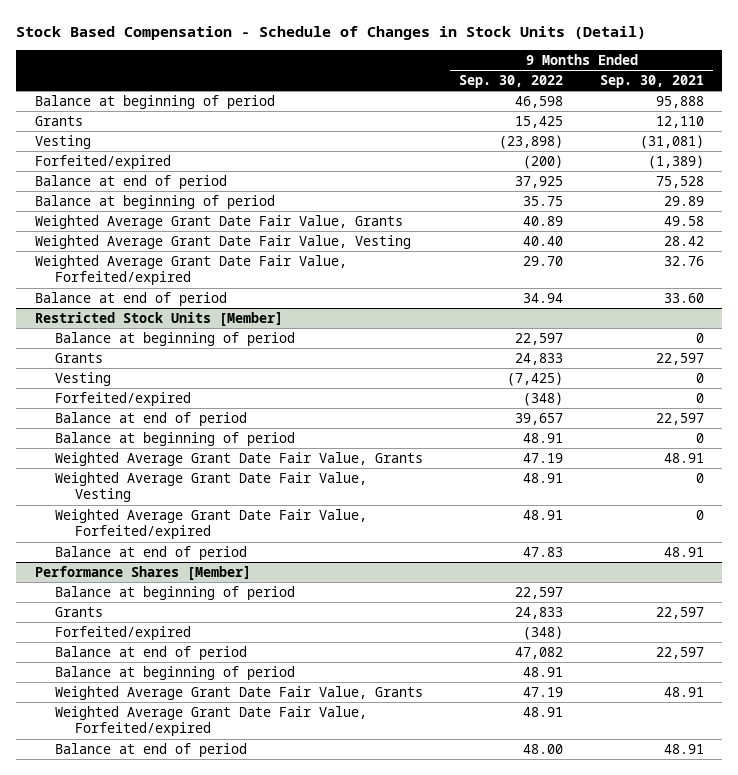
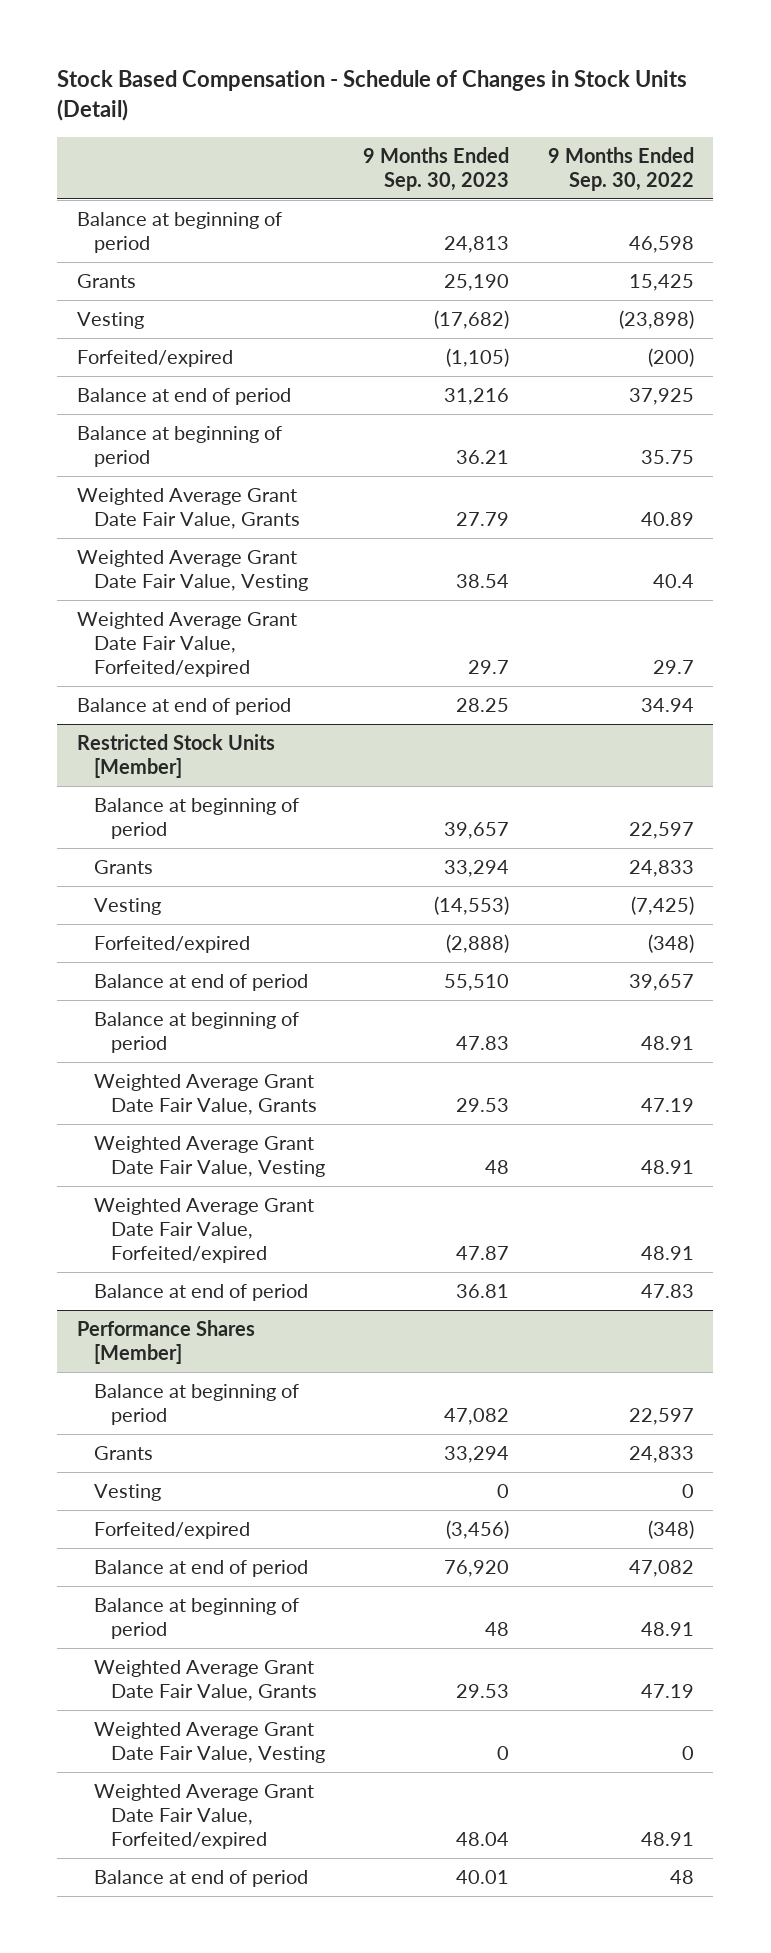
[599,74,704,88] Sep. 30, 2021 -> none
none -> [363,146,510,191] 9 Months Ended Sep. 30, 2023
[523,235,564,246] 40.40 -> [653,574,695,589] 40.4
[523,255,564,266] 29.70 -> [653,660,695,675] 29.7
none -> [93,1483,161,1501] Vesting
none -> [93,1721,325,1764] Weighted Average Grant Date Fair Value, Vesting
[523,743,564,754] 48.00 -> [670,1869,695,1884] 48

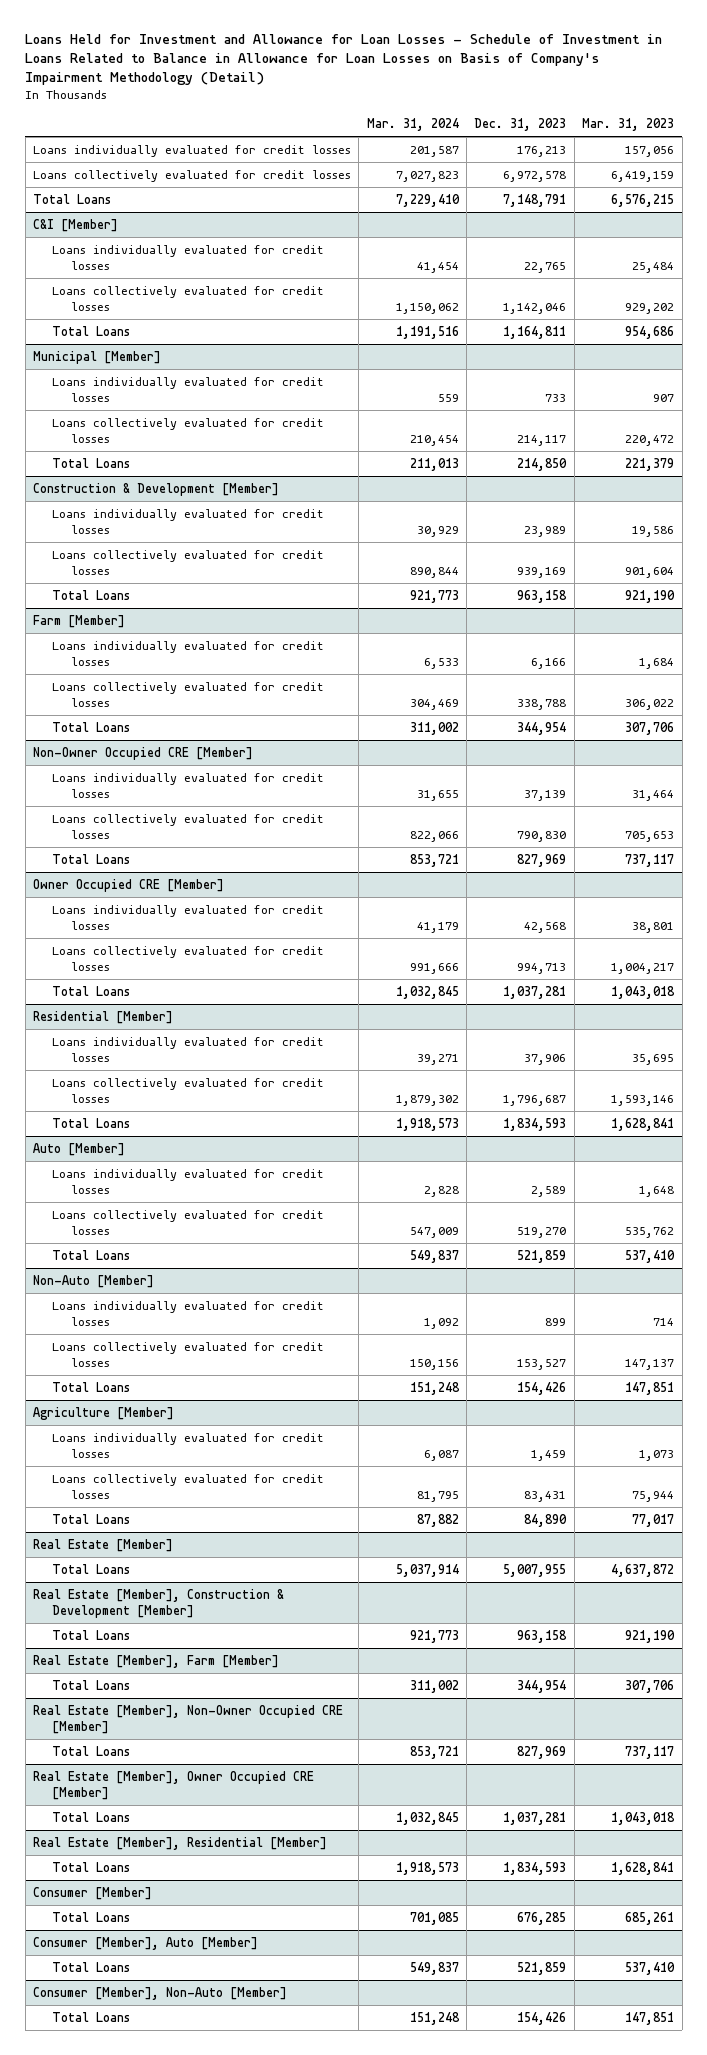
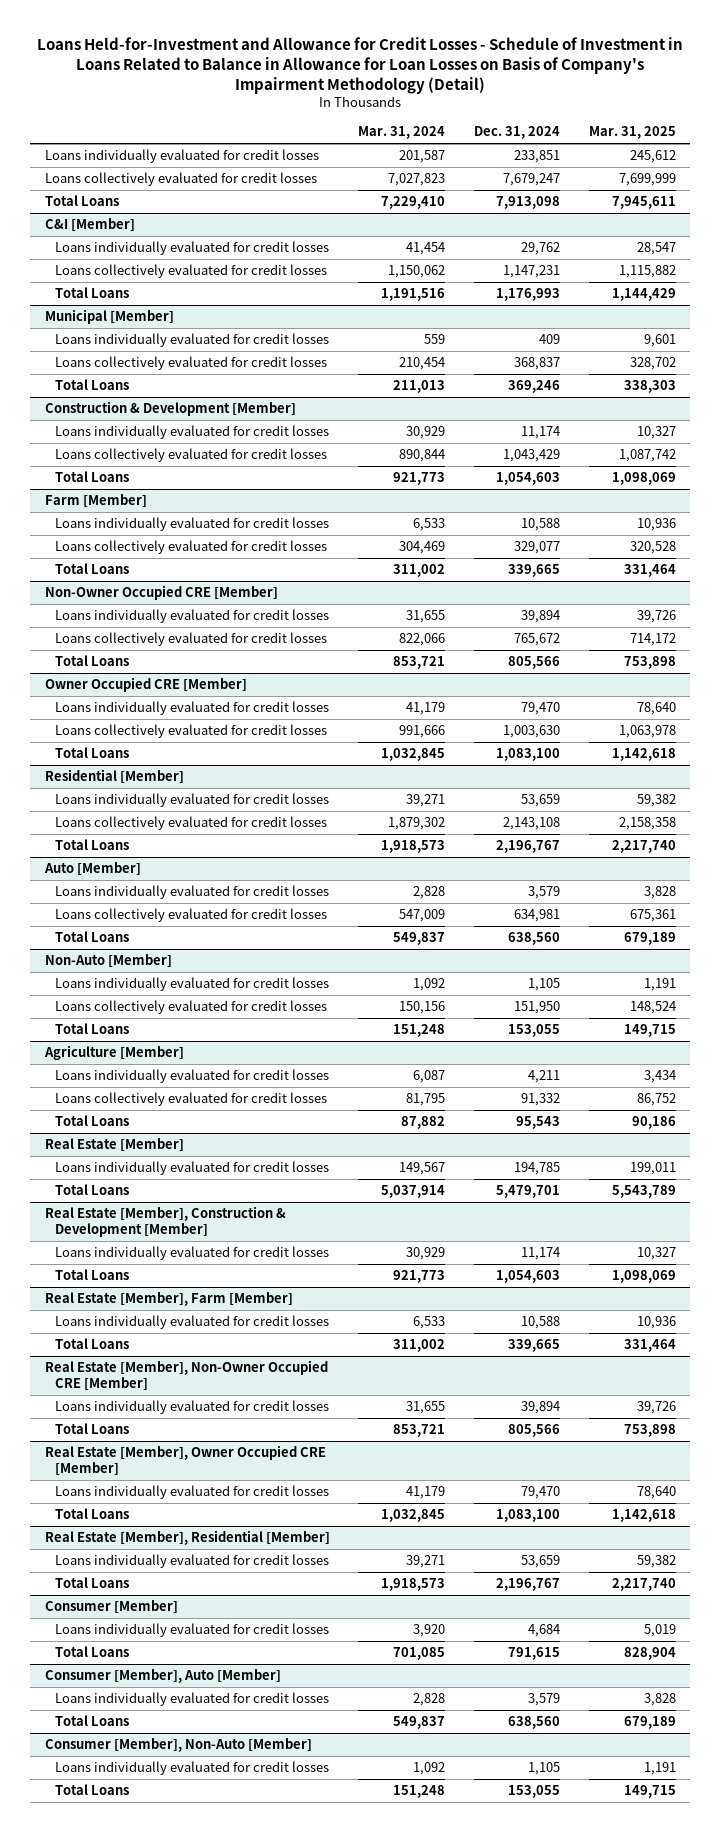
[25,34,663,86] Loans Held for Investment and Allowance for Loan Losses - Schedule of Investment in Loans Related to Balance in Allowance for Loan Losses on Basis of Company's Impairment Methodology (Detail) -> [37,37,684,95] Loans Held-for-Investment and Allowance for Credit Losses - Schedule of Investment in Loans Related to Balance in Allowance for Loan Losses on Basis of Company's Impairment Methodology (Detail)
[474,117,567,131] Dec. 31, 2023 -> none
[582,117,675,131] Mar. 31, 2023 -> none
none -> [473,126,560,140] Dec. 31, 2024
none -> [588,126,676,140] Mar. 31, 2025
none -> [54,1161,329,1176] Loans individually evaluated for credit losses
none -> [54,1246,329,1261] Loans individually evaluated for credit losses
none -> [54,1315,329,1330] Loans individually evaluated for credit losses
none -> [54,1400,329,1415] Loans individually evaluated for credit losses
none -> [54,1485,329,1500] Loans individually evaluated for credit losses
none -> [54,1554,329,1569] Loans individually evaluated for credit losses
none -> [54,1623,329,1638] Loans individually evaluated for credit losses
none -> [54,1692,329,1707] Loans individually evaluated for credit losses
none -> [54,1761,329,1776] Loans individually evaluated for credit losses

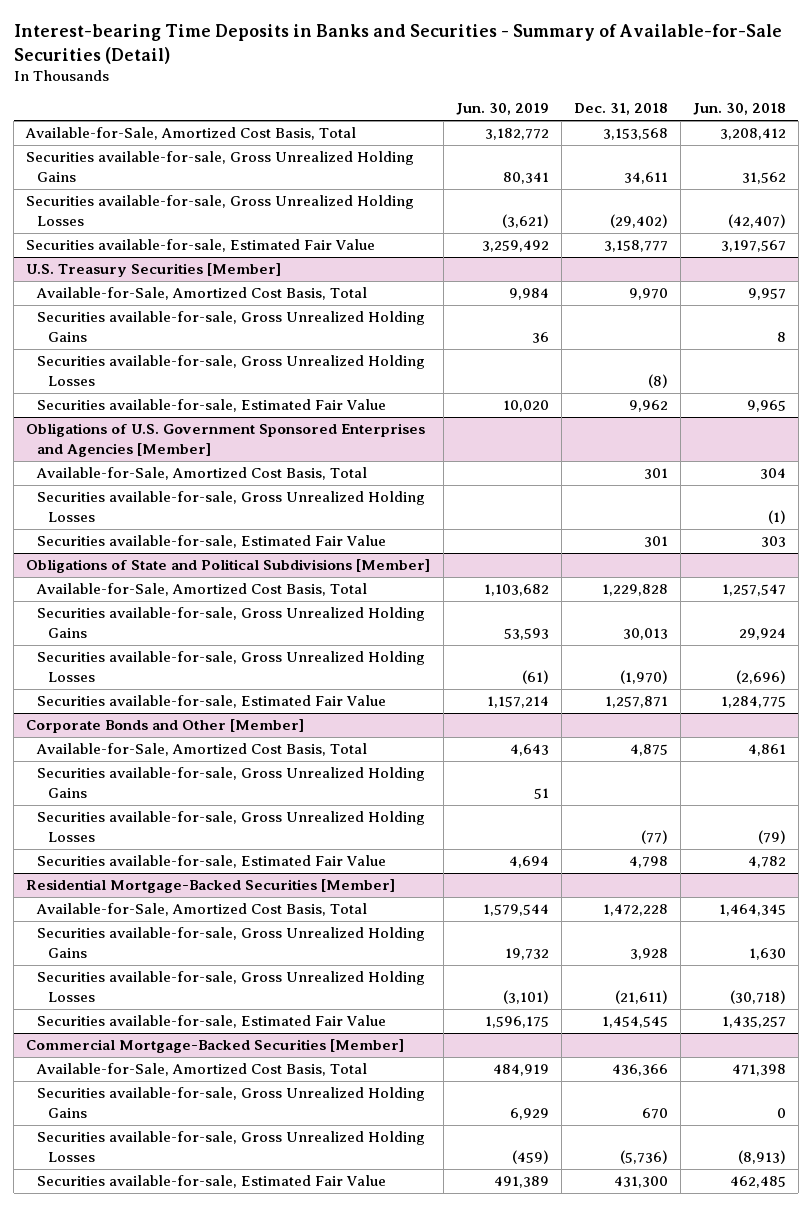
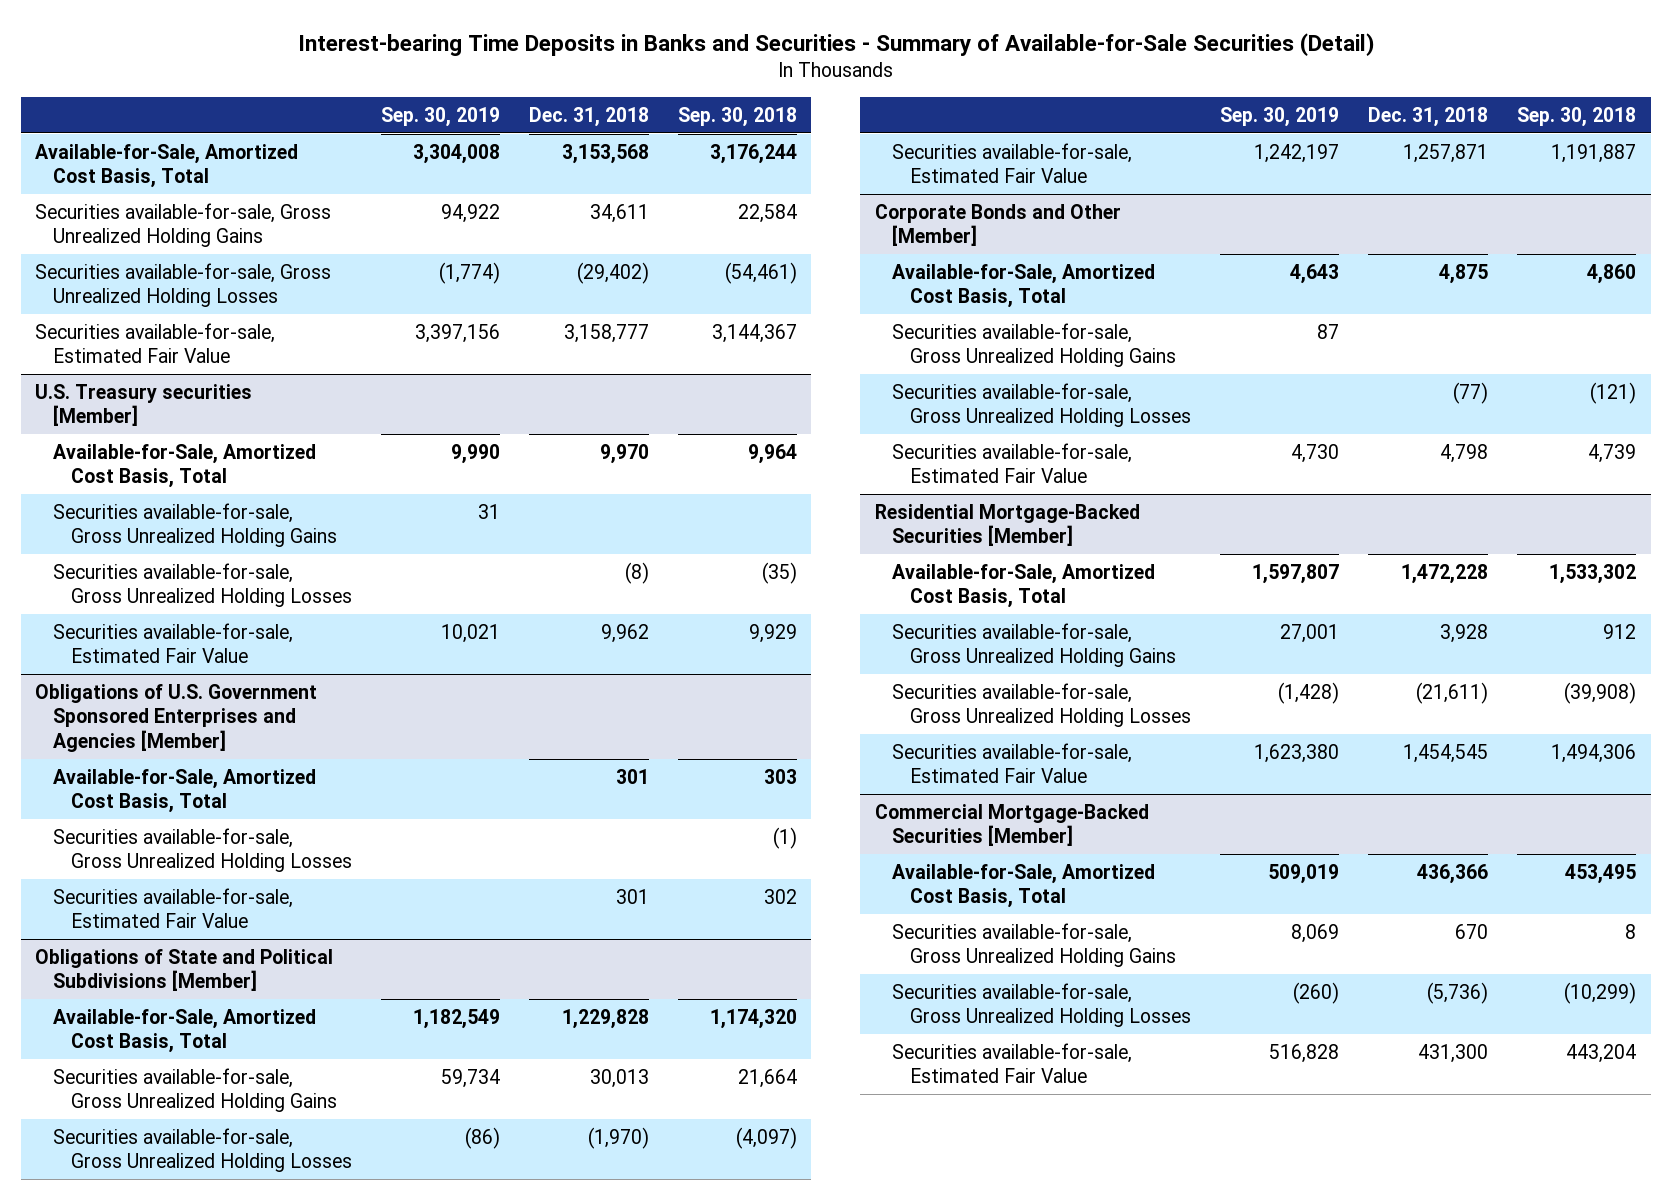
[455,103,549,116] Jun. 30, 2019 -> none
[692,103,786,116] Jun. 30, 2018 -> none
none -> [380,106,500,127] Sep. 30, 2019
none -> [677,106,797,127] Sep. 30, 2018
[26,263,282,278] U.S. Treasury Securities [Member] -> [35,384,253,427] U.S. Treasury securities [Member]

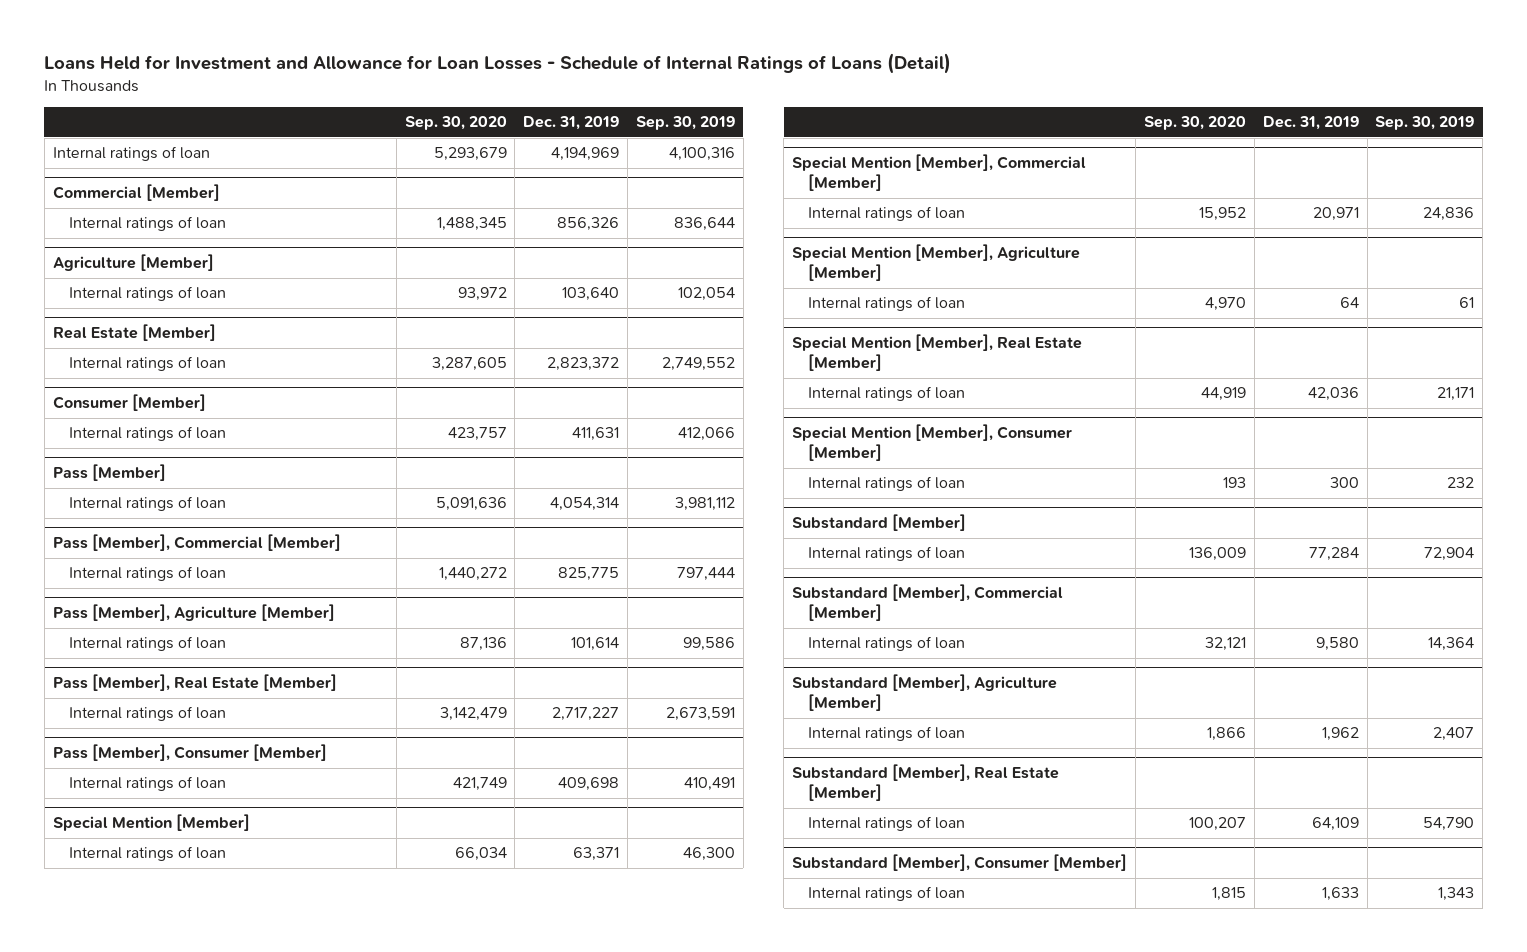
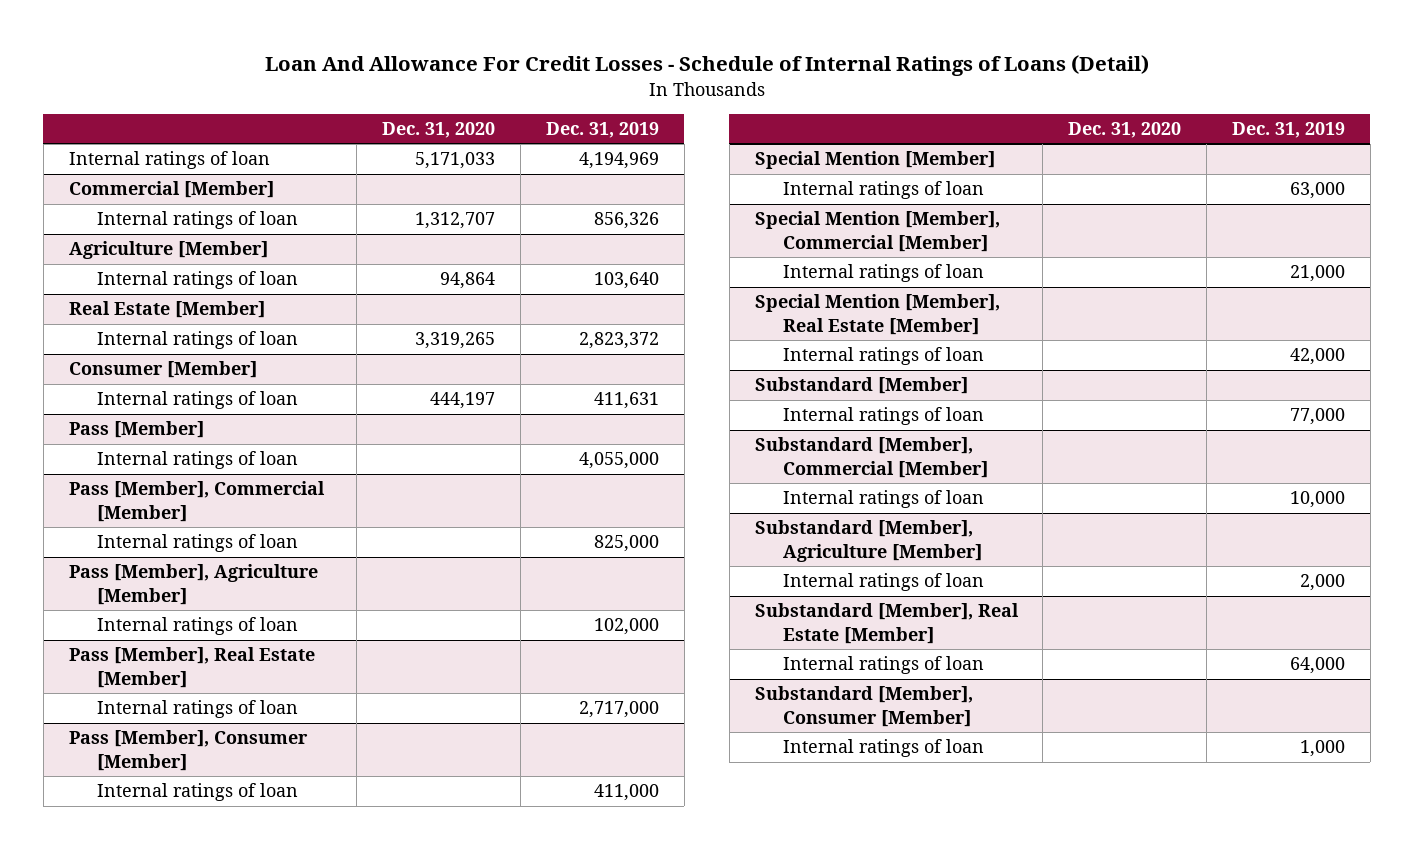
[44,53,952,75] Loans Held for Investment and Allowance for Loan Losses - Schedule of Internal Ratings of Loans (Detail) -> [264,55,1149,77] Loan And Allowance For Credit Losses - Schedule of Internal Ratings of Loans (Detail)
[404,116,507,131] Sep. 30, 2020 -> none
[636,116,736,131] Sep. 30, 2019 -> none
none -> [382,121,496,138] Dec. 31, 2020
[550,497,620,512] 4,054,314 -> [578,452,659,470] 4,055,000
[558,567,620,582] 825,775 -> [593,535,659,553] 825,000
[571,637,620,652] 101,614 -> [593,618,659,636] 102,000
[552,707,620,722] 2,717,227 -> [578,701,659,719] 2,717,000
[558,777,620,792] 409,698 -> [593,784,659,802] 411,000
[573,847,620,862] 63,371 -> [1289,182,1345,200] 63,000
[792,244,1081,282] Special Mention [Member], Agriculture [Member] -> none
[807,296,965,312] Internal ratings of loan -> none
[1312,207,1359,222] 20,971 -> [1289,265,1345,283] 21,000
[792,424,1073,462] Special Mention [Member], Consumer [Member] -> none
[807,476,965,492] Internal ratings of loan -> none
[1307,387,1359,402] 42,036 -> [1289,348,1345,366] 42,000
[1308,547,1359,562] 77,284 -> [1289,408,1345,426] 77,000
[1315,637,1359,652] 9,580 -> [1289,491,1345,509] 10,000
[1321,727,1359,742] 1,962 -> [1299,574,1345,592] 2,000
[1311,817,1359,832] 64,109 -> [1289,657,1345,675] 64,000
[1321,887,1359,902] 1,633 -> [1299,740,1345,758] 1,000

